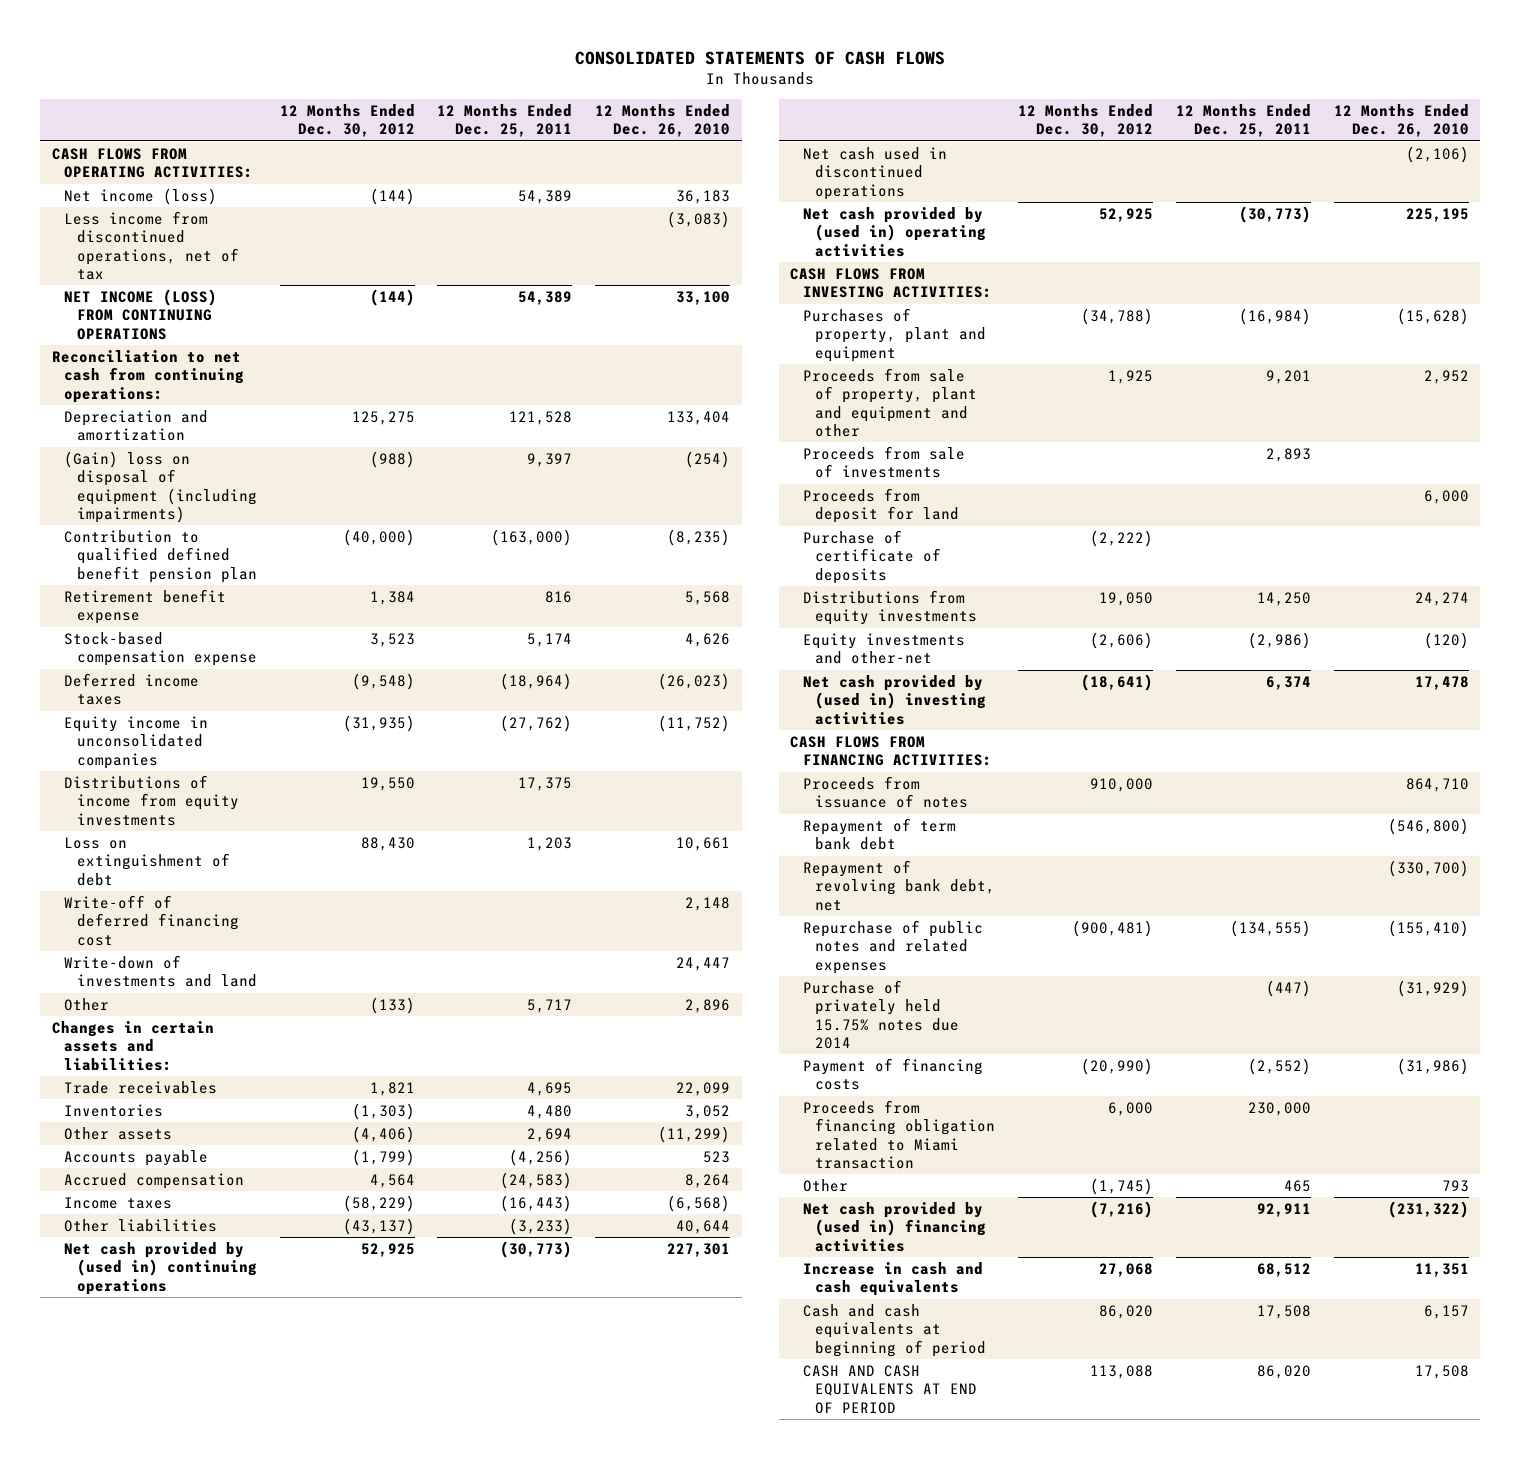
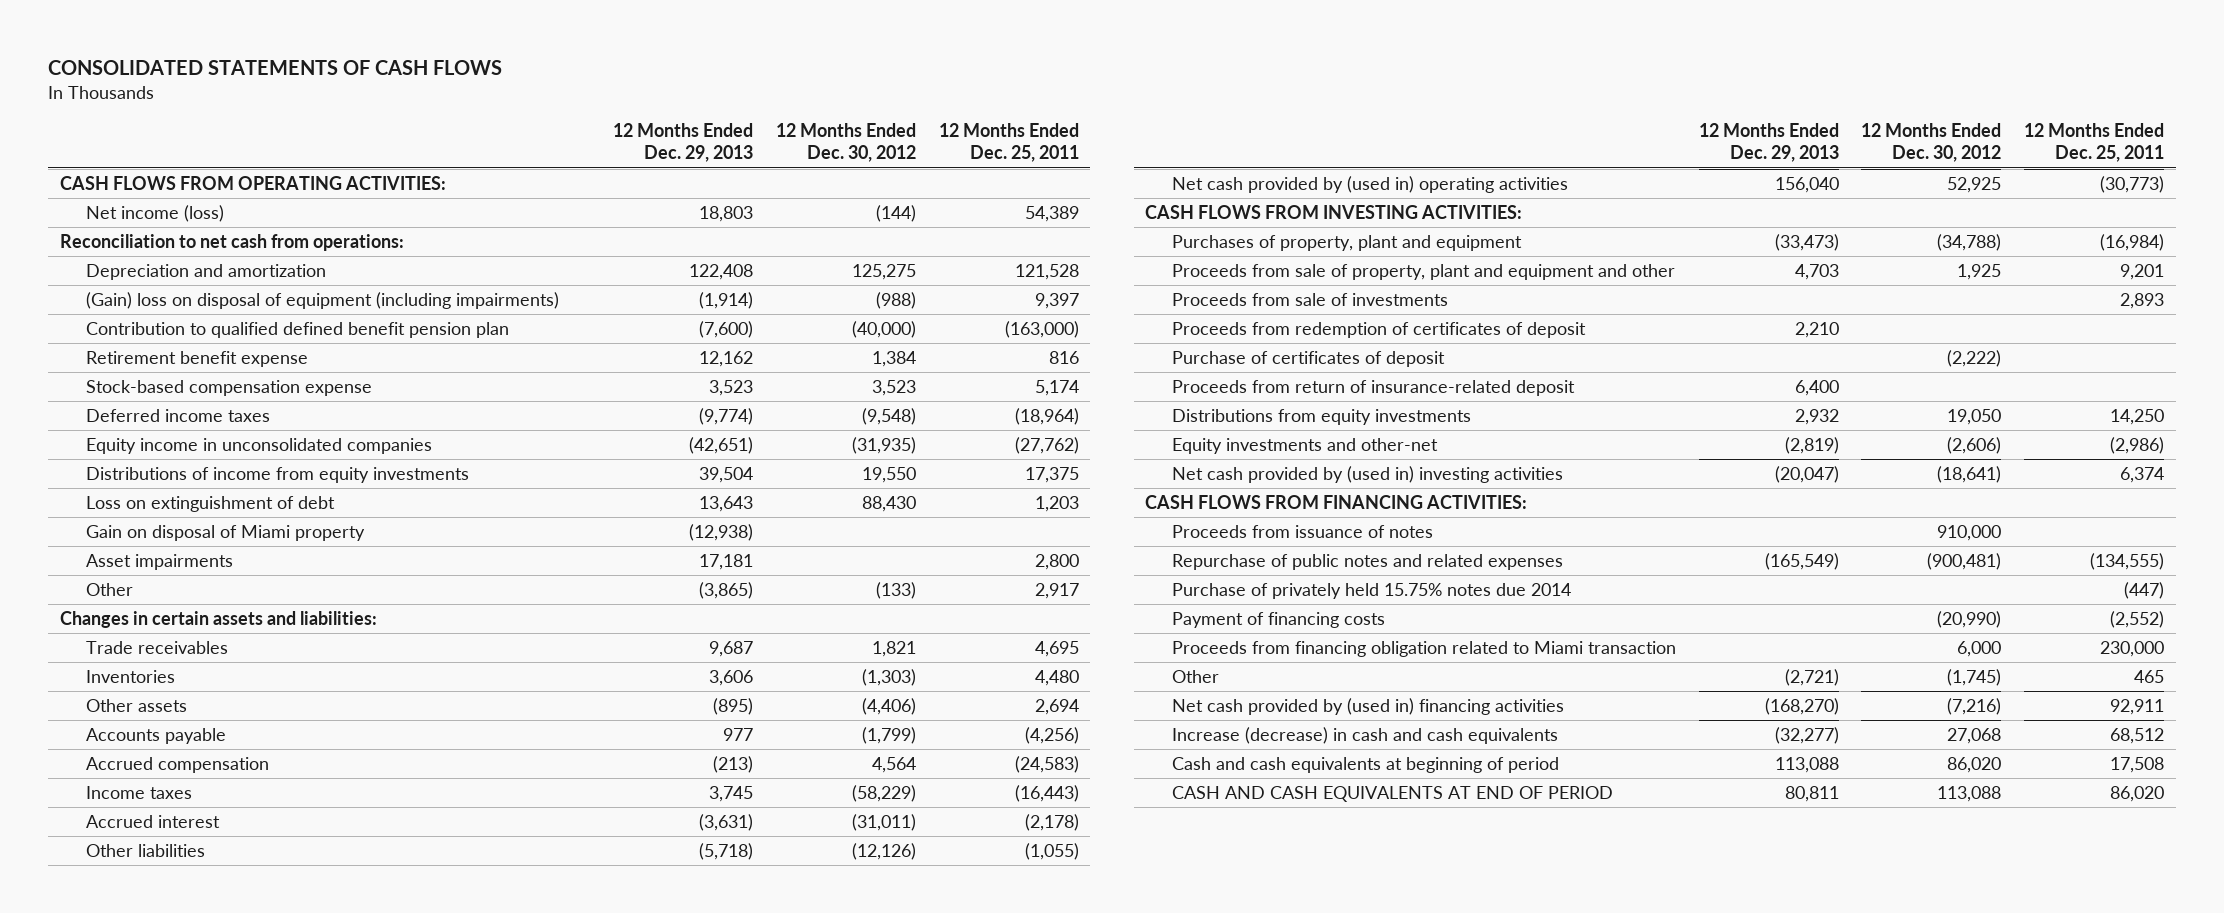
[595,104,731,138] 12 Months Ended Dec. 26, 2010 -> none
none -> [613,122,754,163] 12 Months Ended Dec. 29, 2013
[64,210,239,280] Less income from discontinued operations, net of tax -> none
[64,288,218,340] NET INCOME (LOSS) FROM CONTINUING OPERATIONS -> none
[51,349,245,403] Reconciliation to net cash from continuing operations: -> [59,233,404,251] Reconciliation to net cash from operations:
[64,894,239,946] Write-off of deferred financing cost -> none
[64,954,257,988] Write-down of investments and land -> none
none -> [86,524,366,541] Gain on disposal of Miami property
none -> [86,553,234,570] Asset impairments
[527,998,573,1013] 5,717 -> [1034,582,1079,599] 2,917
[64,1241,257,1295] Net cash provided by (used in) continuing operations -> none
[802,146,947,200] Net cash used in discontinued operations -> none
none -> [86,814,221,828] Accrued interest
[342,1217,415,1235] (43,137) -> [851,842,916,860] (12,126)
[509,1217,573,1235] (3,233) -> [1024,842,1079,860] (1,055)
[802,487,960,524] Proceeds from deposit for land -> none
none -> [1171,321,1586,338] Proceeds from redemption of certificates of deposit
[802,529,942,584] Purchase of certificate of deposits -> [1171,350,1445,367] Purchase of certificates of deposit
none -> [1171,379,1575,396] Proceeds from return of insurance-related deposit
[802,817,956,851] Repayment of term bank debt -> none
[802,859,996,911] Repayment of revolving bank debt, net -> none
[802,1261,983,1297] Increase in cash and cash equivalents -> [1171,726,1558,744] Increase (decrease) in cash and cash equivalents

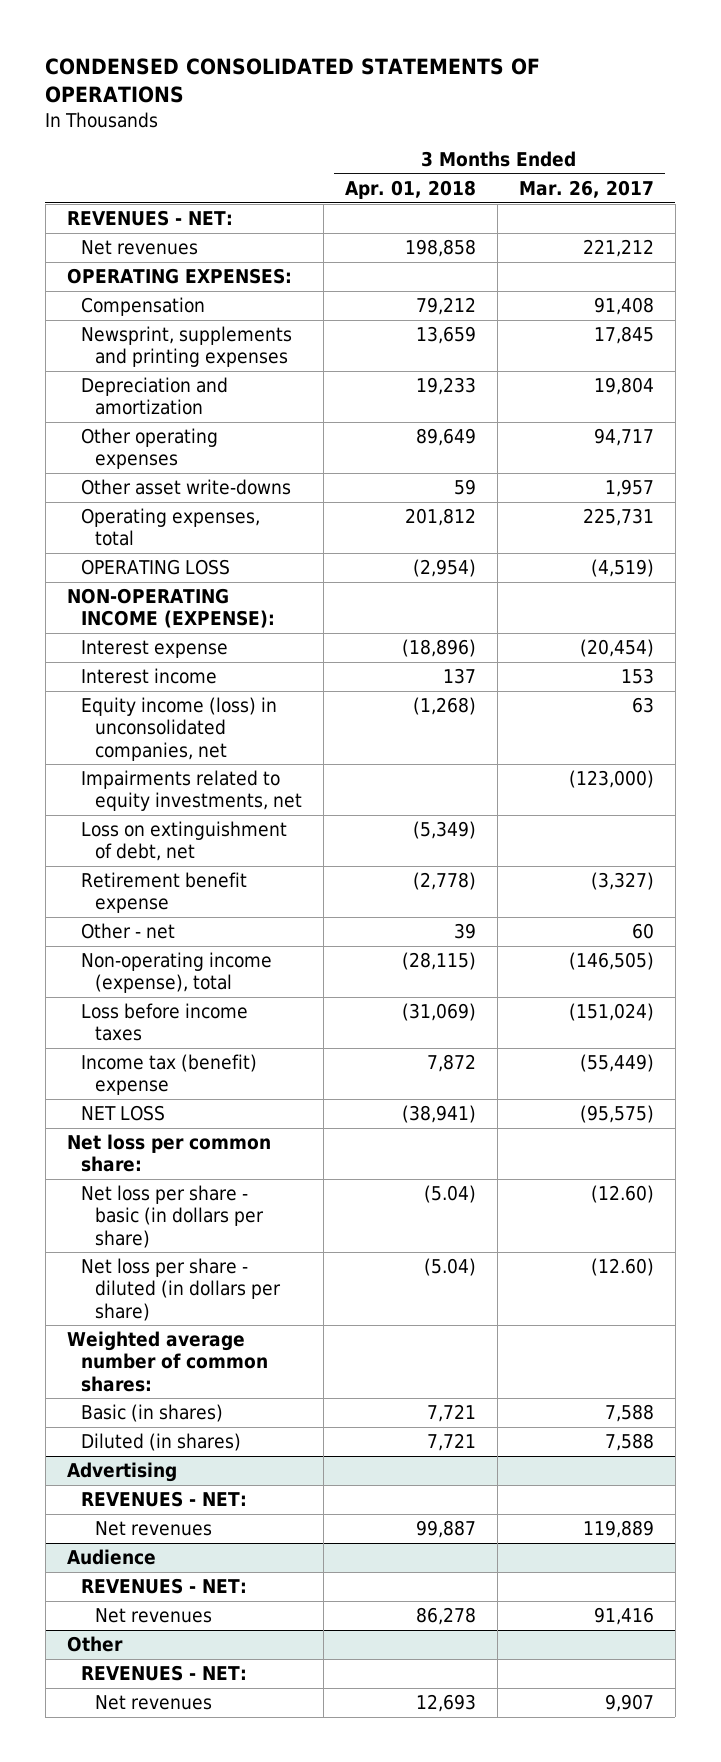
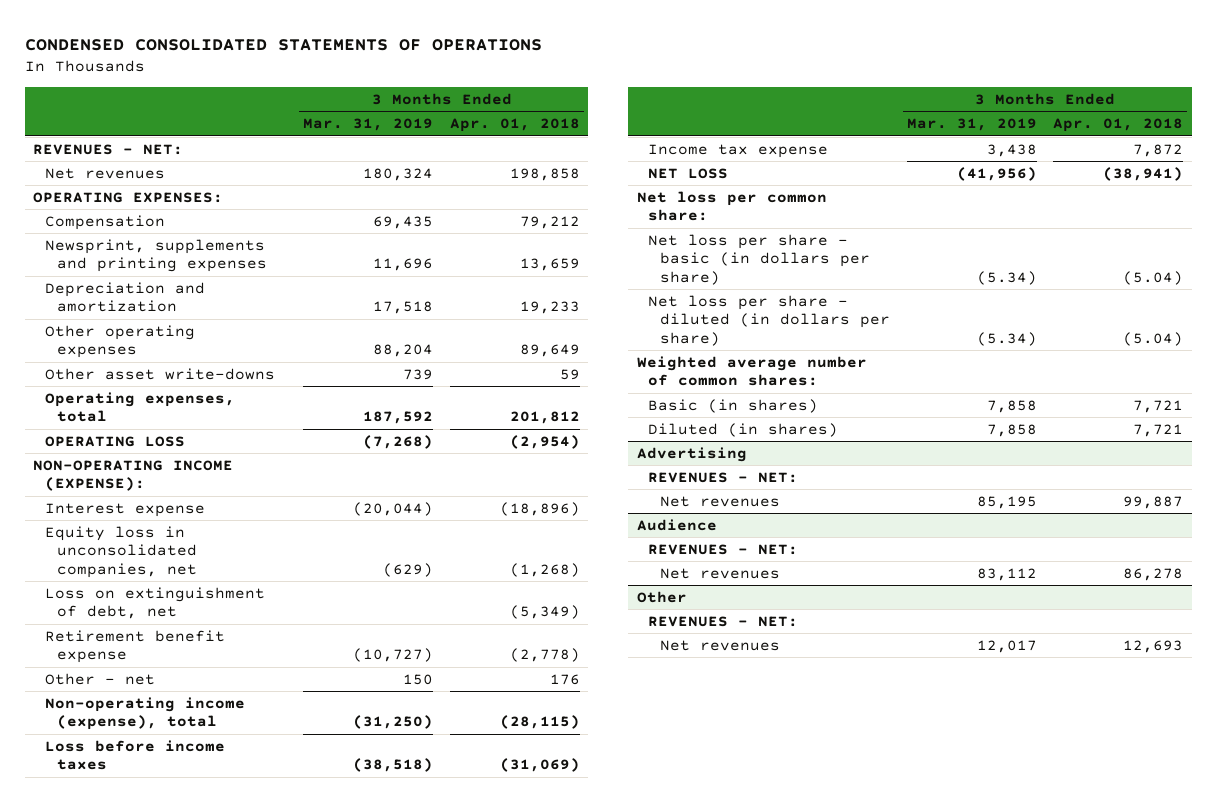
[518,179,654,198] Mar. 26, 2017 -> none
none -> [303,118,434,132] Mar. 31, 2019
[80,668,217,685] Interest income -> none
[80,770,302,812] Impairments related to equity investments, net -> none
[80,697,277,761] Equity income (loss) in unconsolidated companies, net -> [45,525,197,578] Equity loss in unconsolidated companies, net
[453,923,476,940] 39 -> [550,673,581,685] 176
[80,1054,257,1096] Income tax (benefit) expense -> [648,143,829,158] Income tax expense

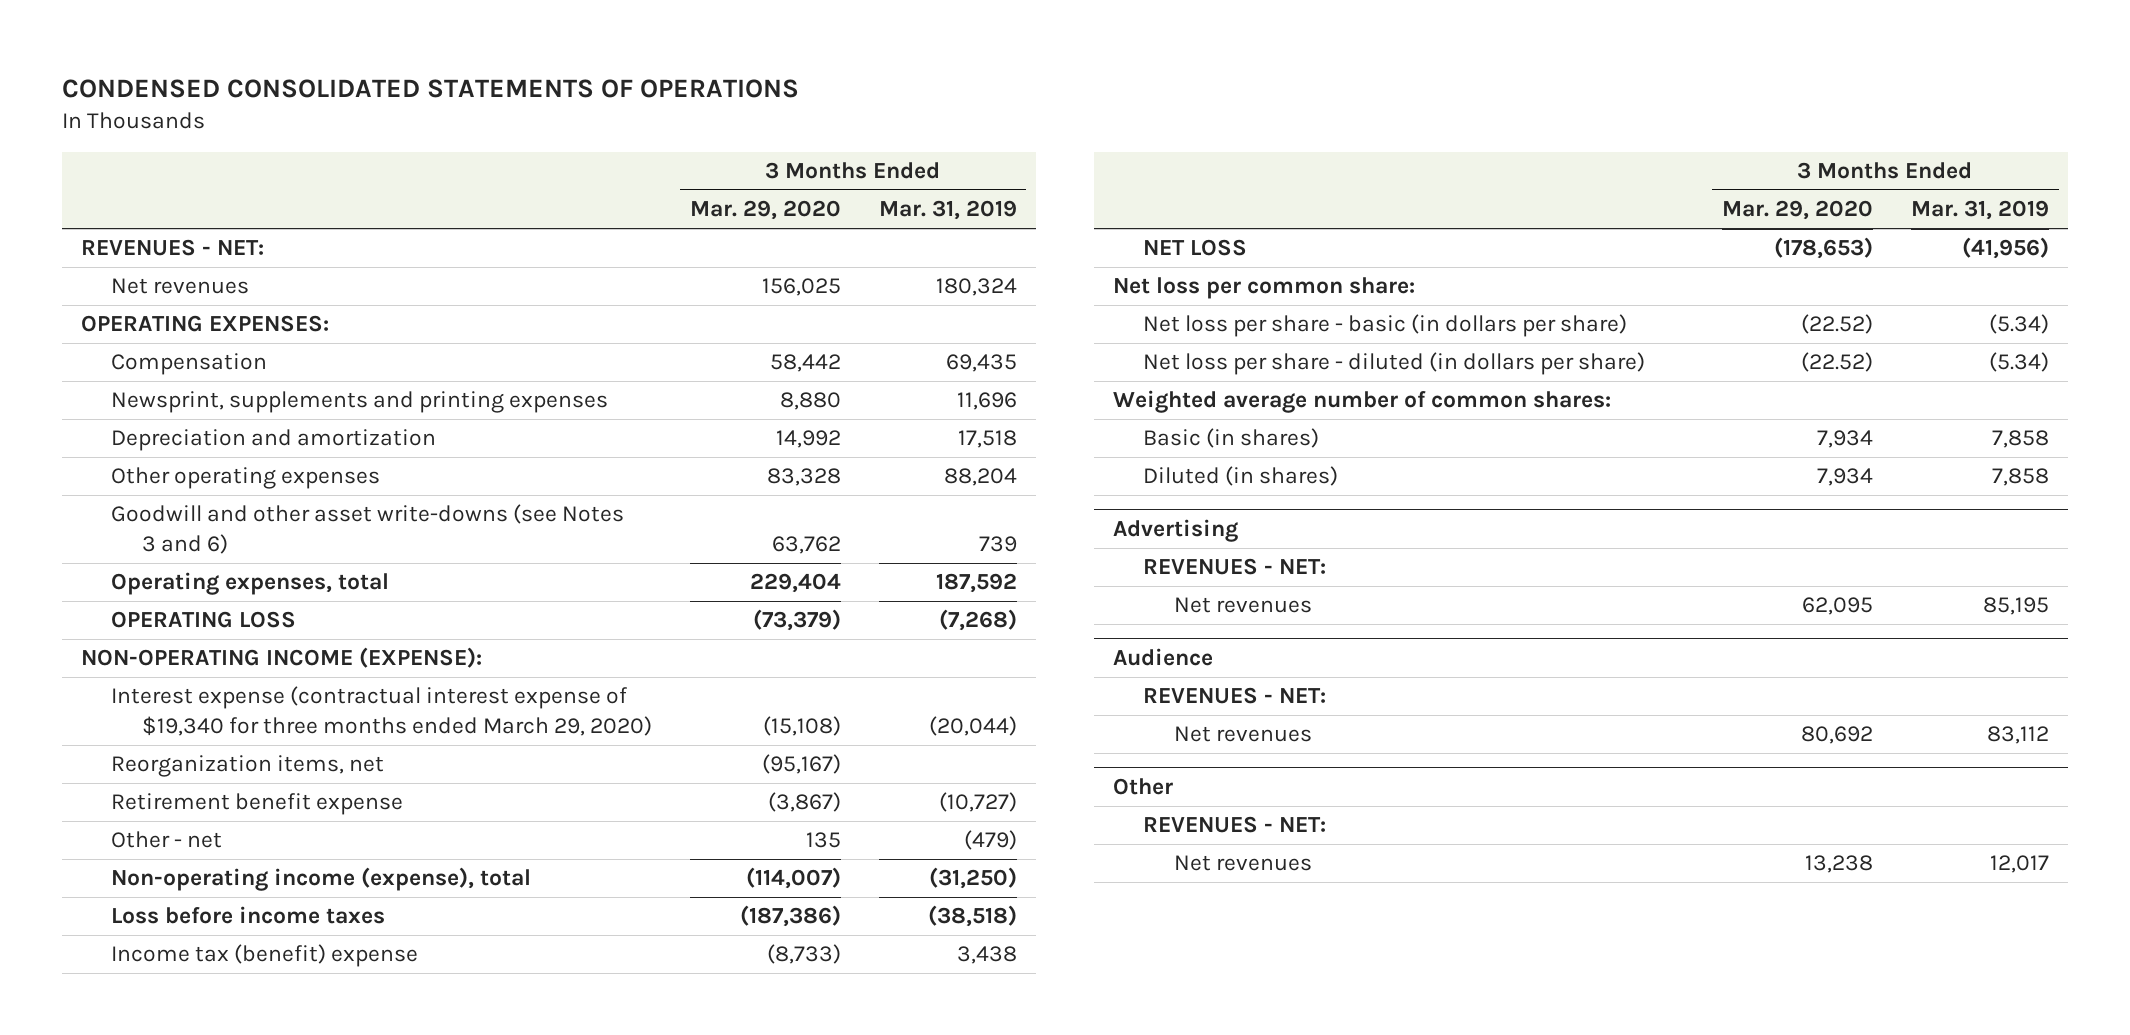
[450,118,581,133] Apr. 01, 2018 -> none
none -> [689,200,841,221] Mar. 29, 2020
[45,367,276,380] Other asset write-downs -> [111,504,625,555] Goodwill and other asset write-downs (see Notes 3 and 6)
[45,525,197,578] Equity loss in unconsolidated companies, net -> none
[45,586,266,620] Loss on extinguishment of debt, net -> none
[45,502,206,517] Interest expense -> [111,686,652,737] Interest expense (contractual interest expense of $19,340 for three months ended March 29, 2020)
none -> [111,755,385,778] Reorganization items, net
[403,673,434,685] 150 -> [963,830,1017,851] (479)
[648,143,829,158] Income tax expense -> [111,944,419,968] Income tax (benefit) expense

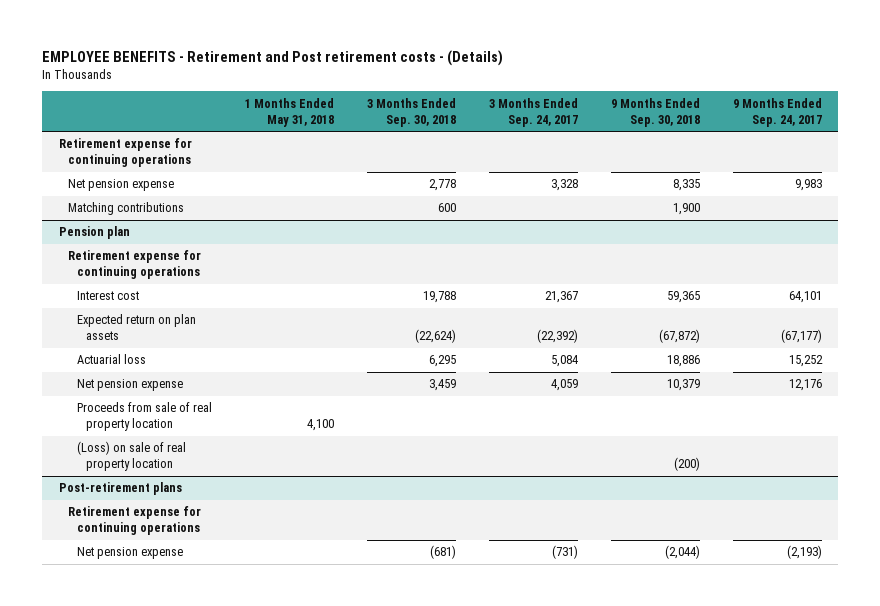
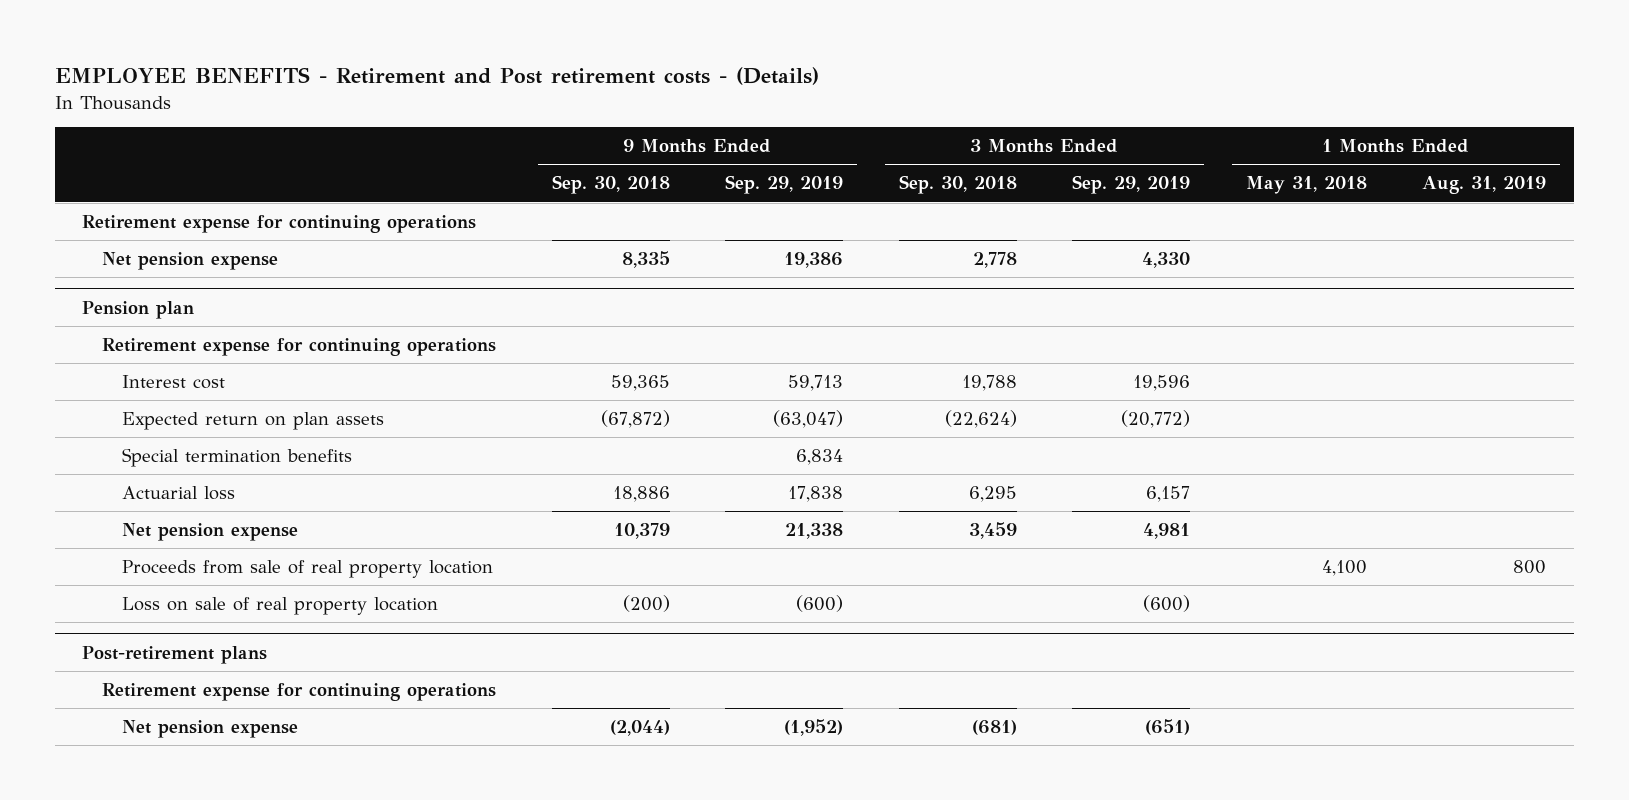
[488,97,578,127] 3 Months Ended Sep. 24, 2017 -> none
[732,97,822,127] 9 Months Ended Sep. 24, 2017 -> none
none -> [725,175,844,195] Sep. 29, 2019
none -> [1072,175,1191,195] Sep. 29, 2019
none -> [1422,176,1547,195] Aug. 31, 2019
[67,202,184,216] Matching contributions -> none
none -> [121,448,352,468] Special termination benefits
[76,441,186,472] (Loss) on sale of real property location -> [121,597,438,616] Loss on sale of real property location

